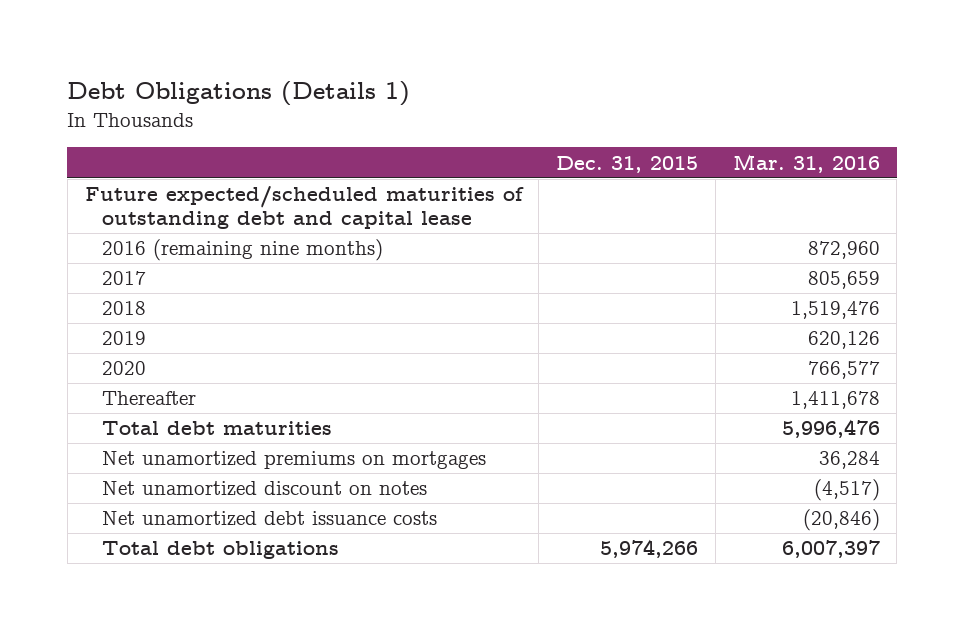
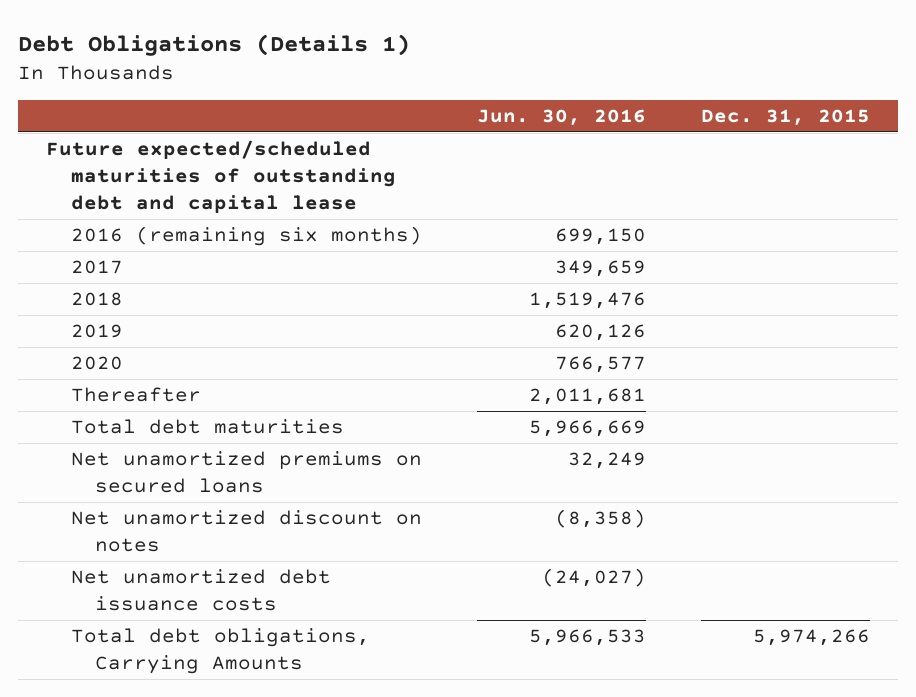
[732,153,880,173] Mar. 31, 2016 -> none
none -> [476,109,646,127] Jun. 30, 2016
[101,239,383,262] 2016 (remaining nine months) -> [70,226,422,247] 2016 (remaining six months)
[101,451,486,470] Net unamortized premiums on mortgages -> [70,451,422,493] Net unamortized premiums on secured loans
[101,541,339,560] Total debt obligations -> [70,628,370,674] Total debt obligations, Carrying Amounts

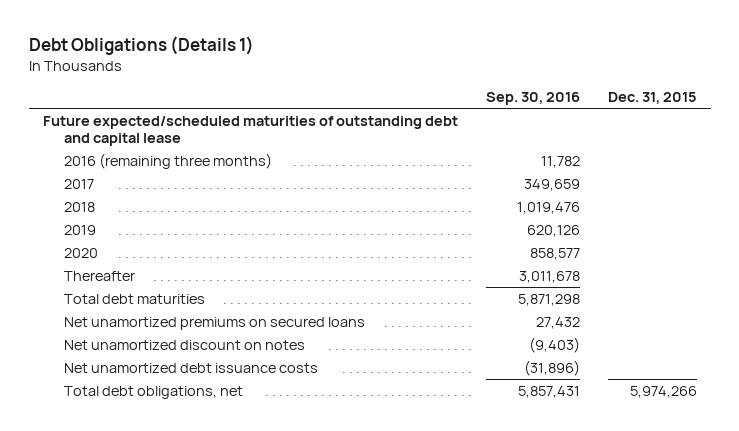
[476,109,646,127] Jun. 30, 2016 -> none
none -> [485,92,580,106] Sep. 30, 2016
[70,226,422,247] 2016 (remaining six months) -> [64,152,273,169] 2016 (remaining three months)
[70,628,370,674] Total debt obligations, Carrying Amounts -> [64,385,244,399] Total debt obligations, net

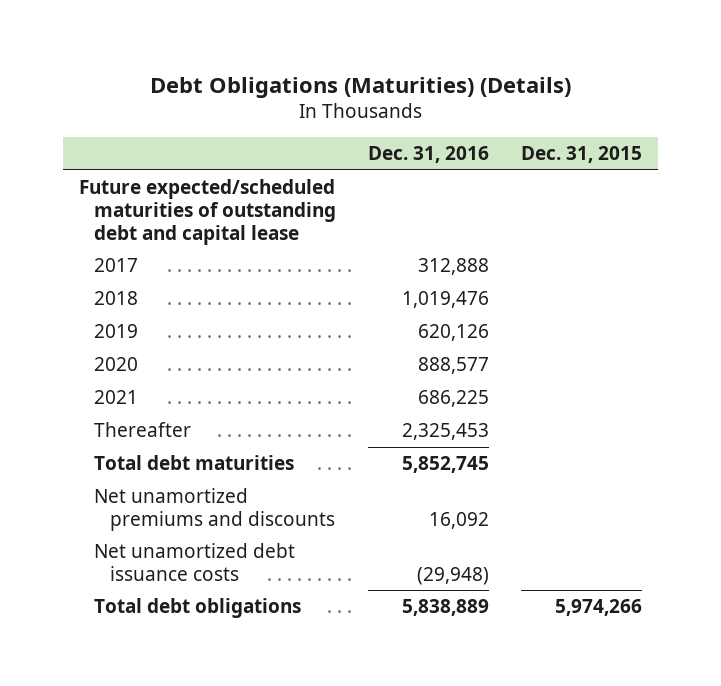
[28,36,254,56] Debt Obligations (Details 1) -> [149,76,571,98] Debt Obligations (Maturities) (Details)
[485,92,580,106] Sep. 30, 2016 -> none
none -> [368,146,490,164] Dec. 31, 2016
[64,152,273,169] 2016 (remaining three months) -> none
none -> [94,390,139,405] 2021
[64,316,366,330] Net unamortized premiums on secured loans -> none
[64,339,306,350] Net unamortized discount on notes -> none
none -> [94,488,335,531] Net unamortized premiums and discounts
[64,385,244,399] Total debt obligations, net -> [94,598,302,619] Total debt obligations

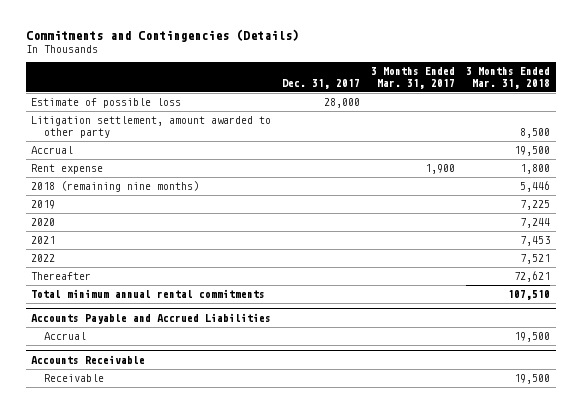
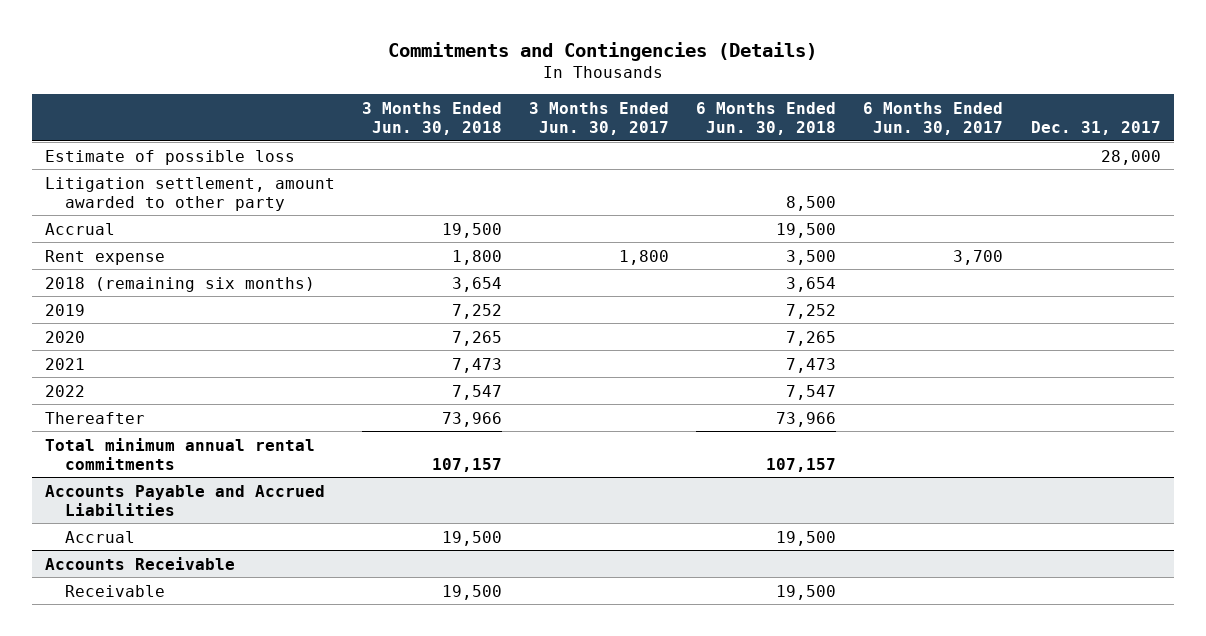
[371,66,456,89] 3 Months Ended Mar. 31, 2017 -> none
[466,66,551,89] 3 Months Ended Mar. 31, 2018 -> none
none -> [362,101,503,135] 3 Months Ended Jun. 30, 2018
none -> [529,101,670,135] 3 Months Ended Jun. 30, 2017
none -> [696,101,837,135] 6 Months Ended Jun. 30, 2018
none -> [863,101,1004,135] 6 Months Ended Jun. 30, 2017
[31,181,200,193] 2018 (remaining nine months) -> [45,276,316,292] 2018 (remaining six months)

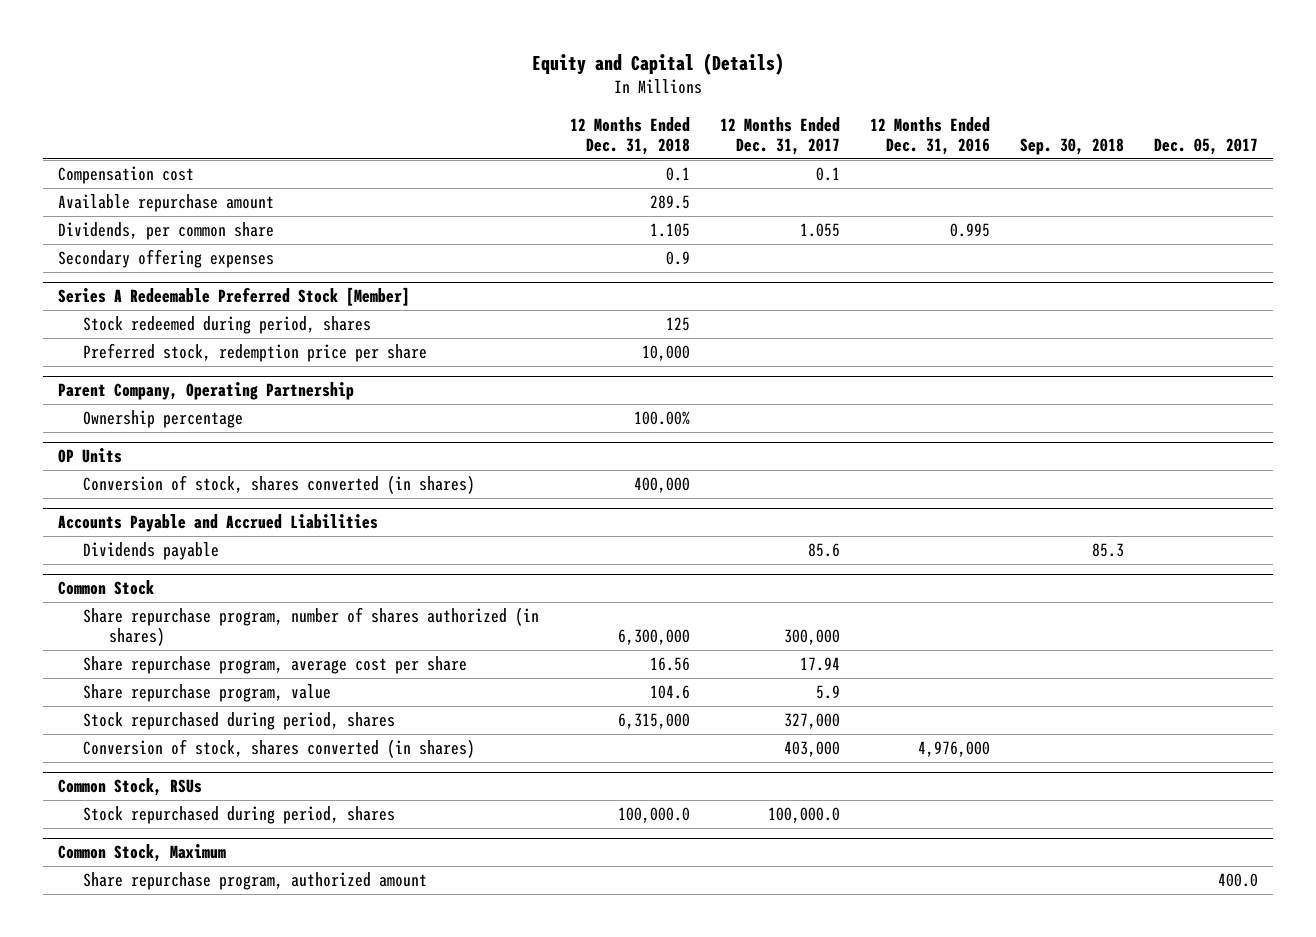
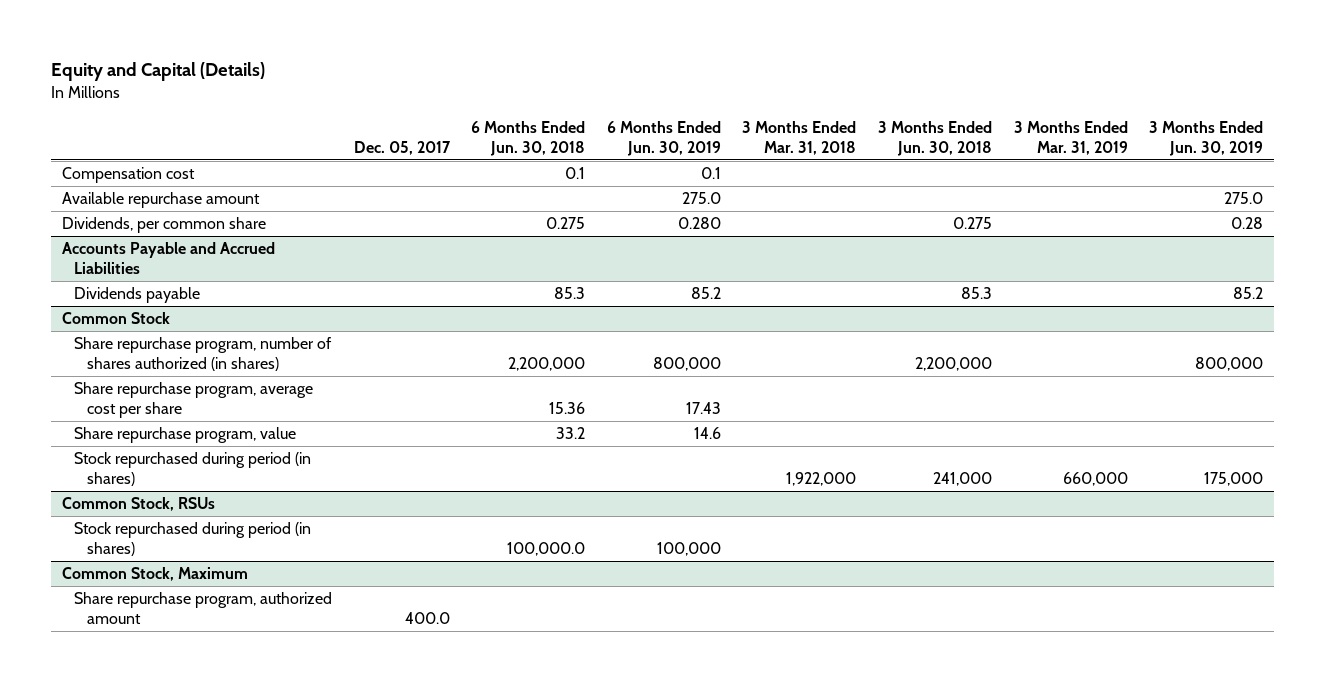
[569,116,690,156] 12 Months Ended Dec. 31, 2018 -> none
[719,116,840,156] 12 Months Ended Dec. 31, 2017 -> none
[869,116,990,156] 12 Months Ended Dec. 31, 2016 -> none
[1020,138,1125,156] Sep. 30, 2018 -> none
none -> [471,120,586,156] 6 Months Ended Jun. 30, 2018
none -> [606,120,721,156] 6 Months Ended Jun. 30, 2019
none -> [742,120,857,155] 3 Months Ended Mar. 31, 2018
none -> [878,120,993,156] 3 Months Ended Jun. 30, 2018
none -> [1013,120,1128,155] 3 Months Ended Mar. 31, 2019
none -> [1149,120,1264,156] 3 Months Ended Jun. 30, 2019
[58,248,275,268] Secondary offering expenses -> none
[58,287,411,307] Series A Redeemable Preferred Stock [Member] -> none
[83,315,372,334] Stock redeemed during period, shares -> none
[83,342,428,362] Preferred stock, redemption price per share -> none
[58,382,355,401] Parent Company, Operating Partnership -> none
[83,409,244,428] Ownership percentage -> none
[58,448,123,464] OP Units -> none
[83,474,476,494] Conversion of stock, shares converted (in shares) -> none
[83,738,476,758] Conversion of stock, shares converted (in shares) -> none
[83,711,396,730] Stock repurchased during period, shares -> [74,452,312,487] Stock repurchased during period (in shares)
[83,805,396,824] Stock repurchased during period, shares -> [74,522,312,557] Stock repurchased during period (in shares)

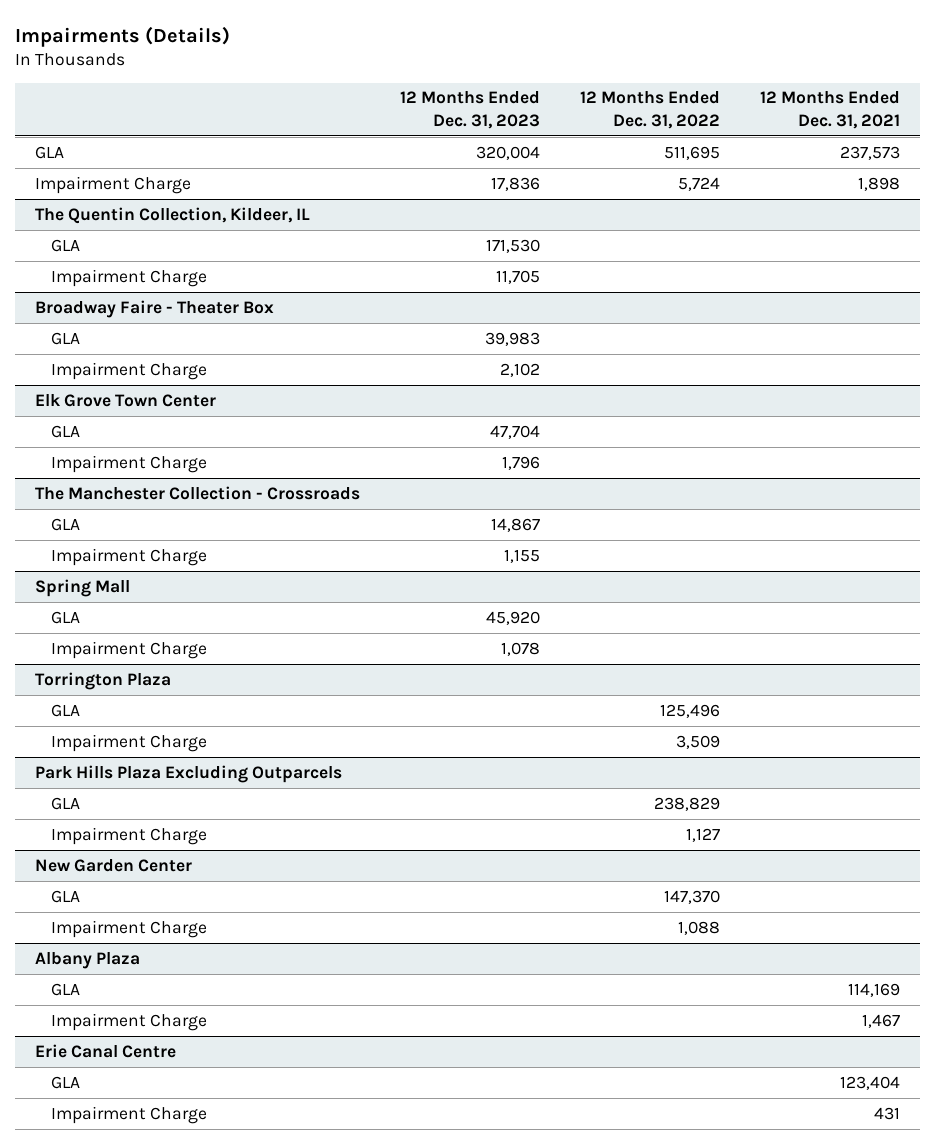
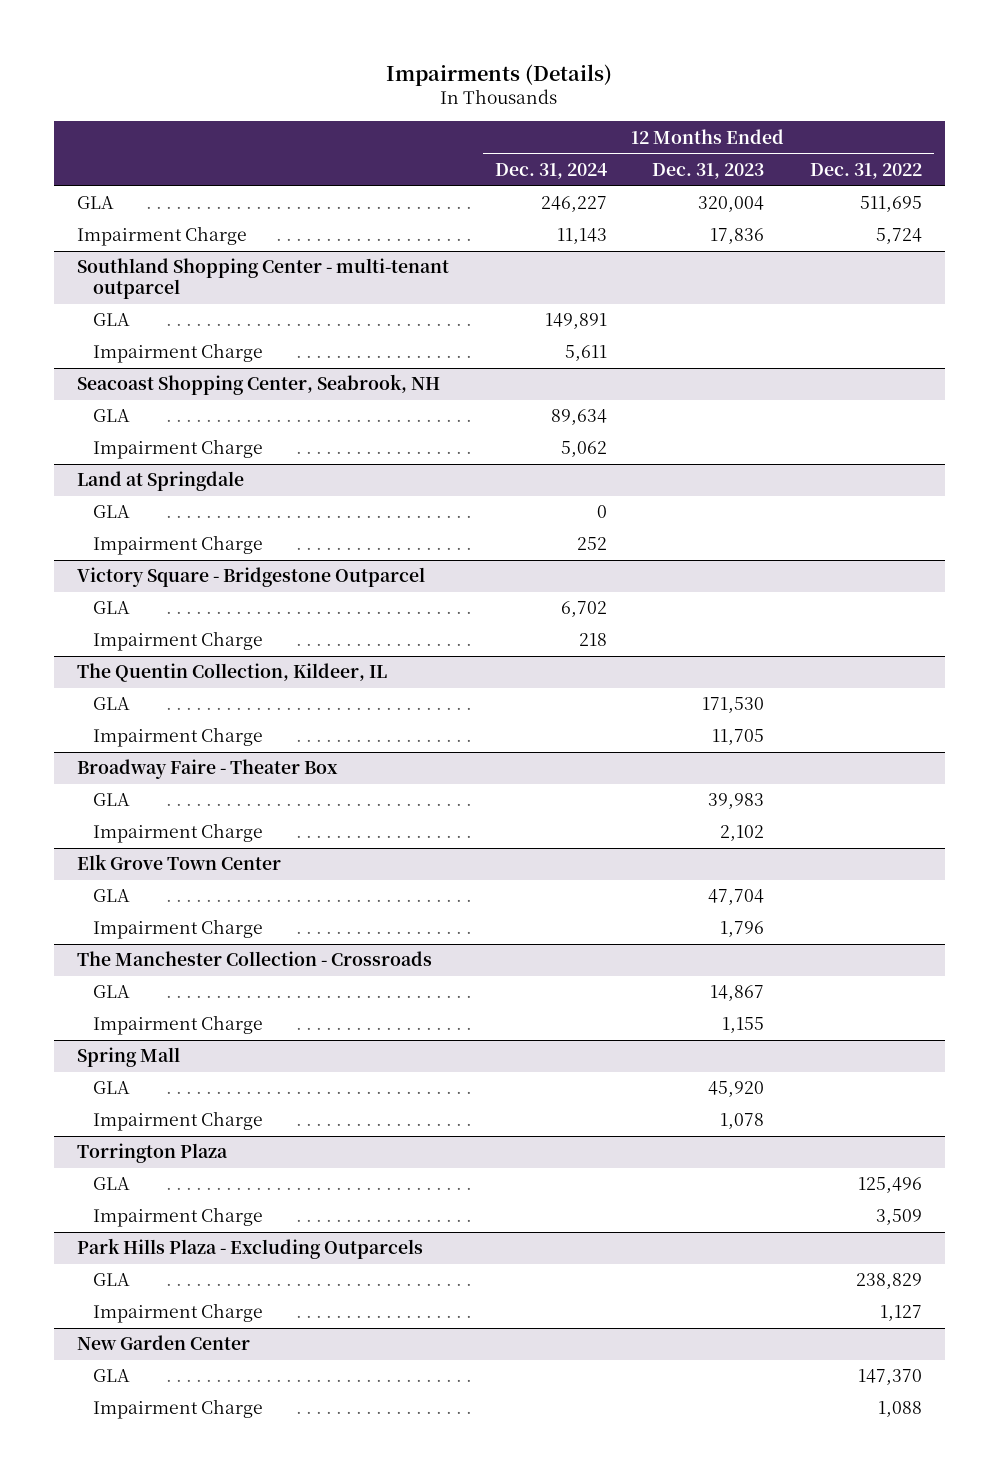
[759,91,900,129] 12 Months Ended Dec. 31, 2021 -> none
none -> [494,162,607,179] Dec. 31, 2024
none -> [76,258,449,299] Southland Shopping Center - multi-tenant outparcel
none -> [92,313,130,327] GLA
none -> [92,343,263,364] Impairment Charge
none -> [76,374,440,396] Seacoast Shopping Center, Seabrook, NH
none -> [92,409,130,423] GLA
none -> [92,439,263,460] Impairment Charge
none -> [76,471,244,492] Land at Springdale
none -> [92,505,130,519] GLA
none -> [92,535,263,556] Impairment Charge
none -> [76,567,425,588] Victory Square - Bridgestone Outparcel
none -> [92,601,130,615] GLA
none -> [92,631,263,652] Impairment Charge
[34,764,342,783] Park Hills Plaza Excluding Outparcels -> [76,1238,423,1260] Park Hills Plaza - Excluding Outparcels
[34,951,140,969] Albany Plaza -> none
[51,982,81,996] GLA -> none
[51,1012,208,1031] Impairment Charge -> none
[34,1043,176,1058] Erie Canal Centre -> none
[51,1075,81,1089] GLA -> none
[51,1105,208,1124] Impairment Charge -> none

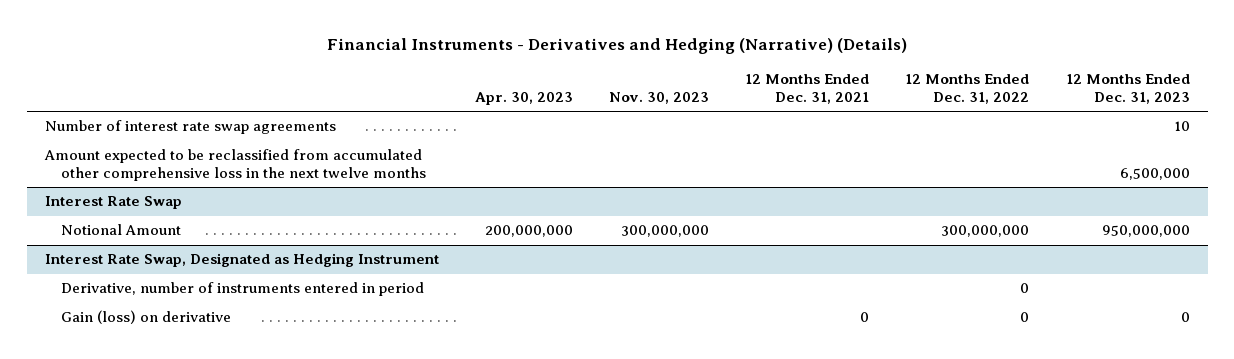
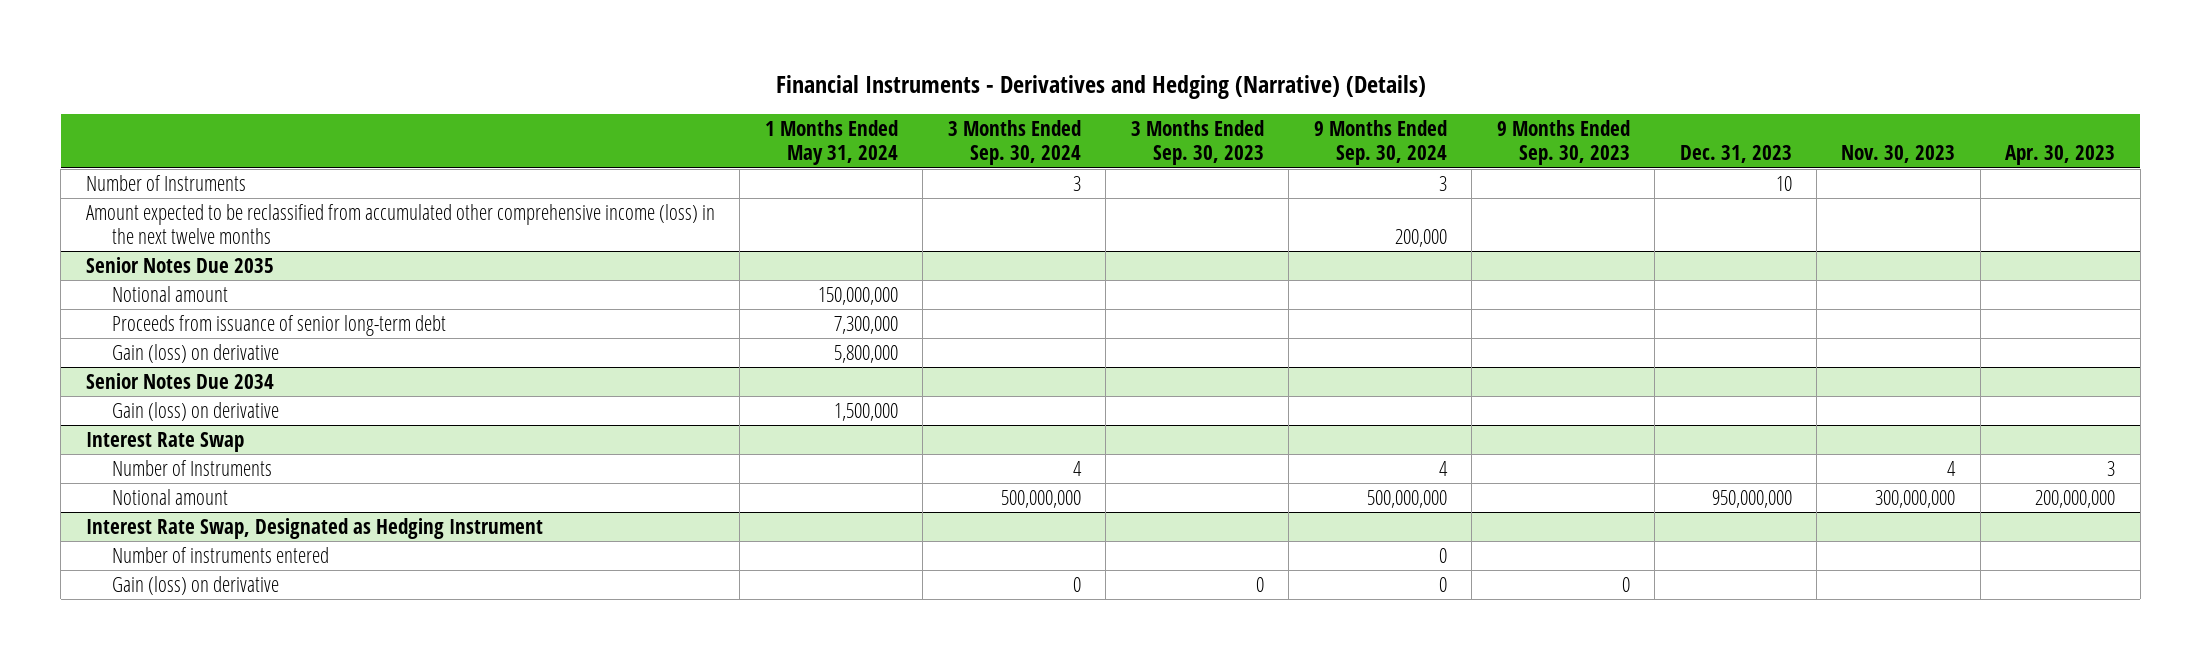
[745,74,870,105] 12 Months Ended Dec. 31, 2021 -> none
[905,74,1030,105] 12 Months Ended Dec. 31, 2022 -> none
[1065,74,1190,105] 12 Months Ended Dec. 31, 2023 -> none
none -> [764,120,898,166] 1 Months Ended May 31, 2024
none -> [947,120,1081,166] 3 Months Ended Sep. 30, 2024
none -> [1130,120,1264,166] 3 Months Ended Sep. 30, 2023
none -> [1313,120,1447,166] 9 Months Ended Sep. 30, 2024
none -> [1496,120,1630,166] 9 Months Ended Sep. 30, 2023
none -> [1679,145,1792,164] Dec. 31, 2023
[44,120,336,135] Number of interest rate swap agreements -> none
none -> [85,175,246,192] Number of Instruments
[43,149,427,182] Amount expected to be reclassified from accumulated other comprehensive loss in the next twelve months -> [85,204,715,245] Amount expected to be reclassified from accumulated other comprehensive income (loss) in the next twelve months
none -> [85,257,274,274] Senior Notes Due 2035
none -> [112,286,229,303] Notional amount
none -> [112,315,447,337] Proceeds from issuance of senior long-term debt
none -> [112,344,280,364] Gain (loss) on derivative
none -> [85,373,274,390] Senior Notes Due 2034
none -> [112,402,280,422] Gain (loss) on derivative
none -> [112,460,273,477] Number of Instruments
[61,224,182,236] Notional Amount -> [112,489,229,506] Notional amount
[61,282,425,297] Derivative, number of instruments entered in period -> [112,547,330,564] Number of instruments entered

